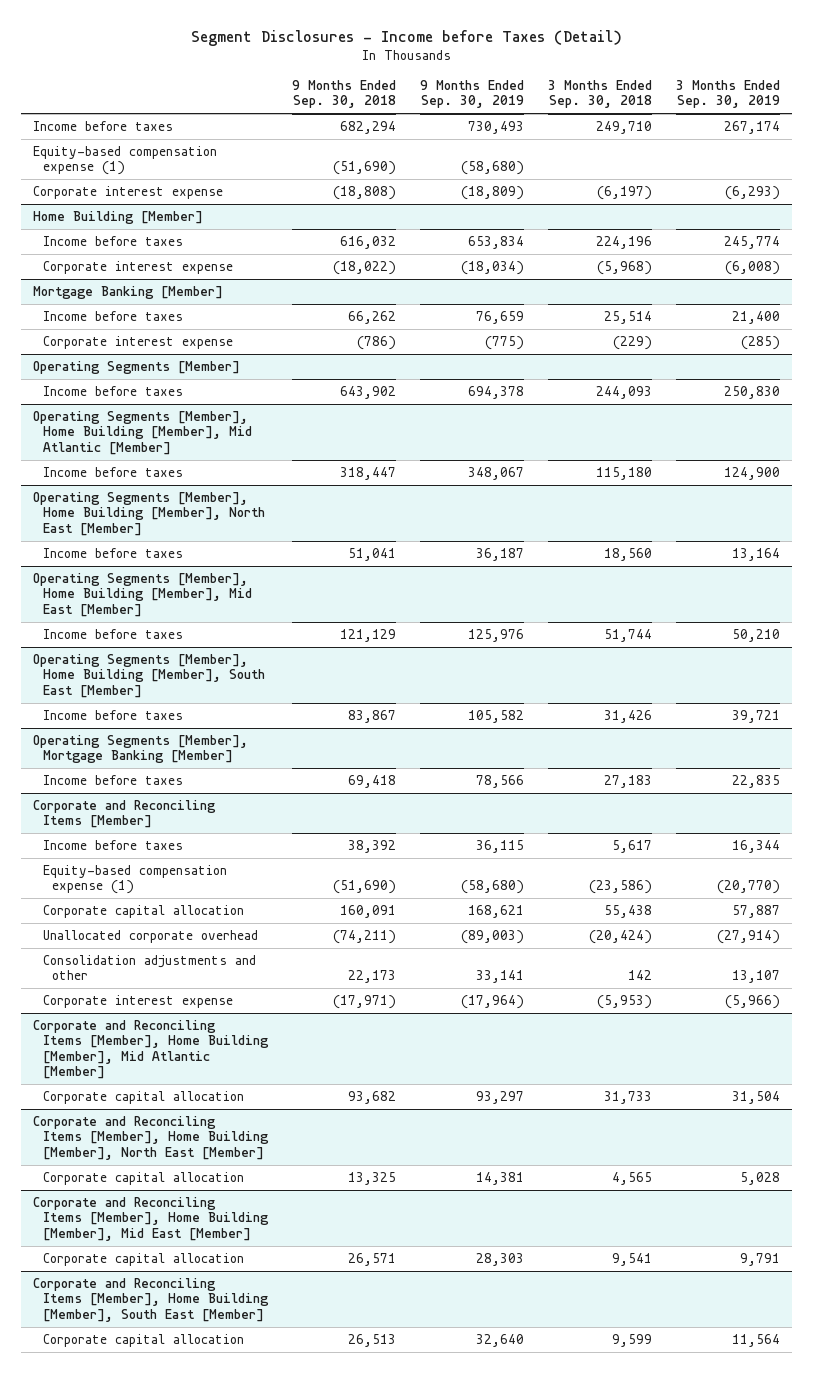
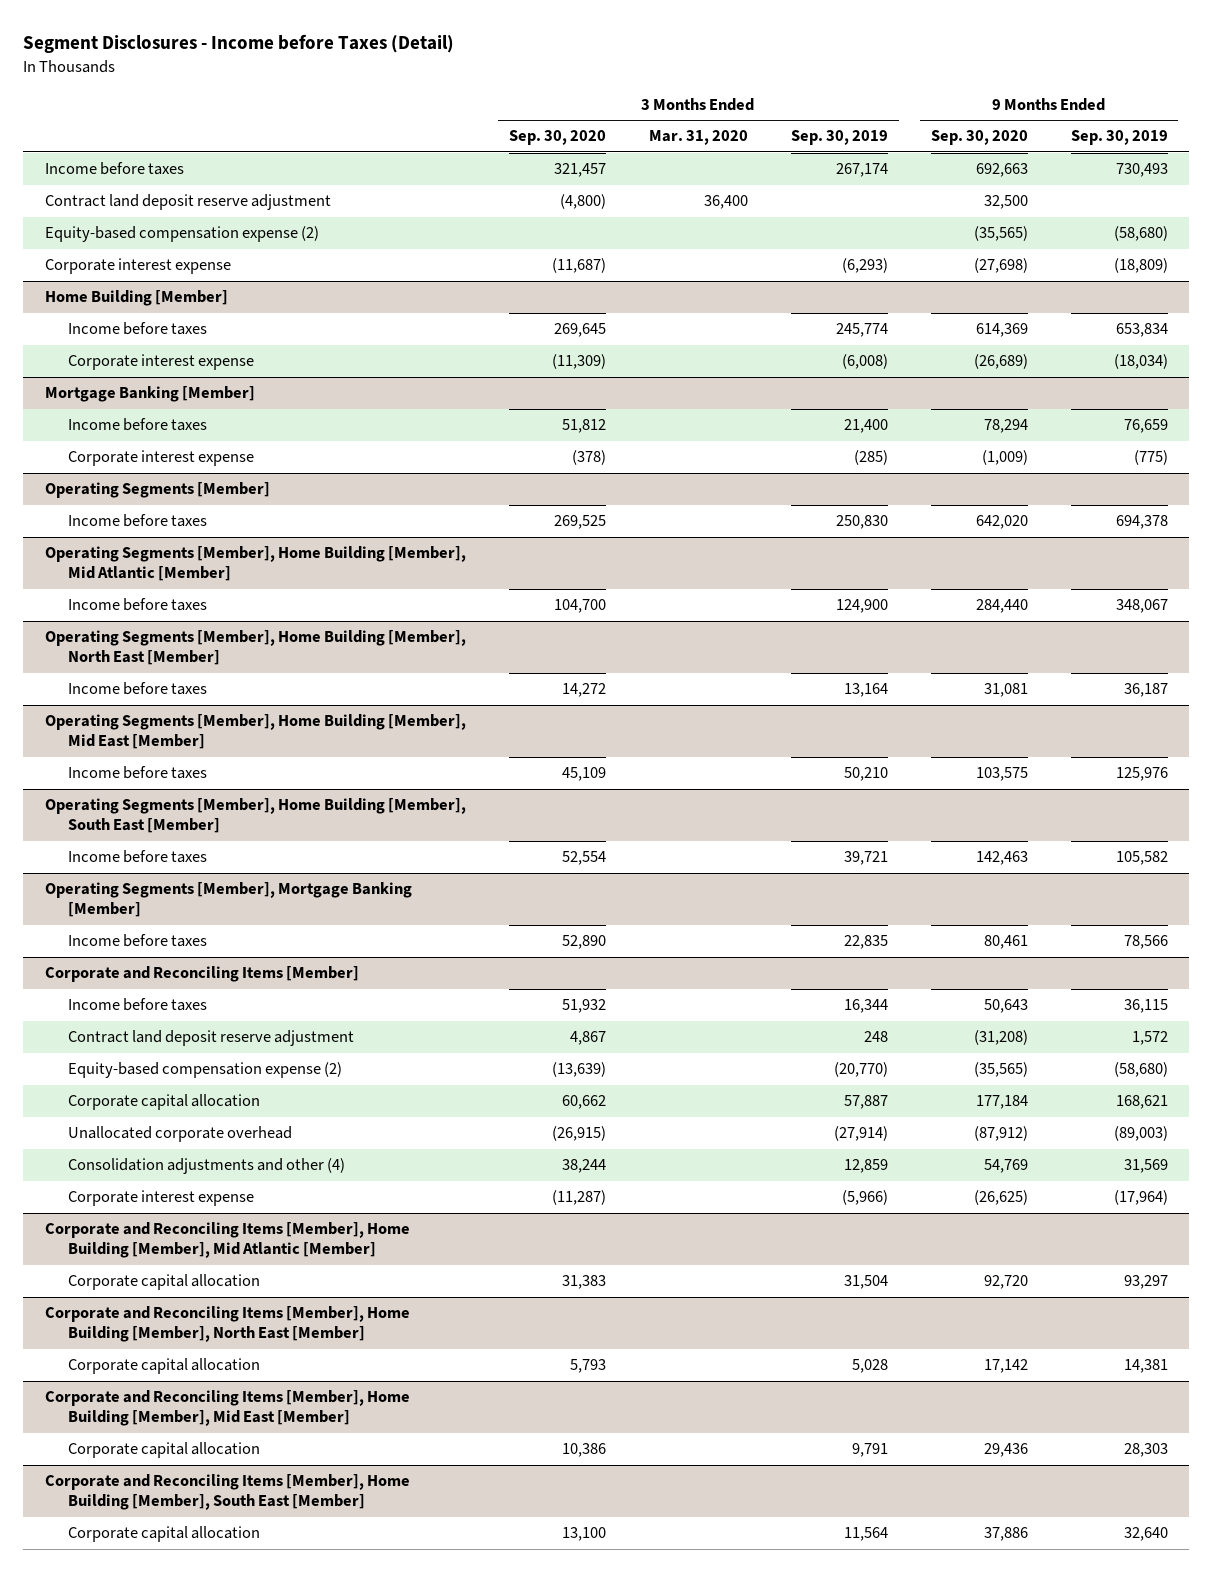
[291,79,396,109] 9 Months Ended Sep. 30, 2018 -> none
[548,79,653,109] 3 Months Ended Sep. 30, 2018 -> none
none -> [508,130,606,146] Sep. 30, 2020
none -> [648,130,748,146] Mar. 31, 2020
none -> [930,130,1028,146] Sep. 30, 2020
none -> [44,194,331,211] Contract land deposit reserve adjustment
[33,146,218,176] Equity-based compensation expense (1) -> [44,226,319,243] Equity-based compensation expense (2)
none -> [67,1030,354,1047] Contract land deposit reserve adjustment
[42,865,227,895] Equity-based compensation expense (1) -> [67,1062,342,1079] Equity-based compensation expense (2)
[42,955,256,981] Consolidation adjustments and other -> [67,1158,345,1175] Consolidation adjustments and other (4)
[475,970,524,984] 33,141 -> [1123,1159,1168,1174] 31,569
[732,970,781,984] 13,107 -> [843,1159,888,1174] 12,859

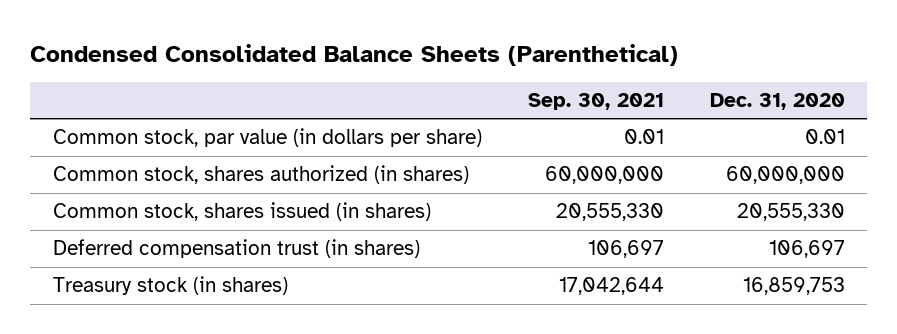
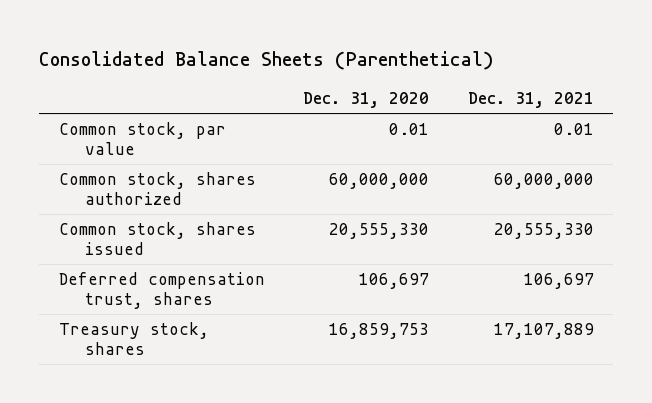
[30,43,679,66] Condensed Consolidated Balance Sheets (Parenthetical) -> [39,50,495,70] Consolidated Balance Sheets (Parenthetical)
[527,93,664,111] Sep. 30, 2021 -> none
none -> [467,91,594,108] Dec. 31, 2021
[52,128,482,148] Common stock, par value (in dollars per share) -> [58,122,226,156] Common stock, par value
[52,165,469,185] Common stock, shares authorized (in shares) -> [58,172,256,206] Common stock, shares authorized
[52,202,431,222] Common stock, shares issued (in shares) -> [58,222,256,256] Common stock, shares issued
[52,239,420,259] Deferred compensation trust (in shares) -> [58,272,265,310] Deferred compensation trust, shares
[52,276,288,296] Treasury stock (in shares) -> [58,322,209,356] Treasury stock, shares

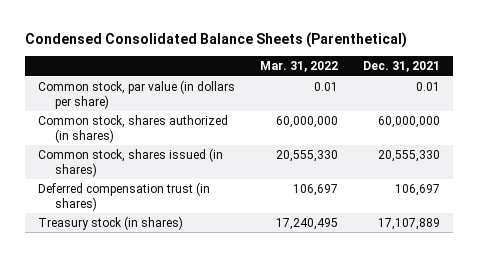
[39,50,495,70] Consolidated Balance Sheets (Parenthetical) -> [25,32,408,49] Condensed Consolidated Balance Sheets (Parenthetical)
[303,91,430,108] Dec. 31, 2020 -> none
none -> [260,61,339,73] Mar. 31, 2022
[58,122,226,156] Common stock, par value -> [37,79,235,109] Common stock, par value (in dollars per share)
[58,172,256,206] Common stock, shares authorized -> [37,114,228,143] Common stock, shares authorized (in shares)
[58,222,256,256] Common stock, shares issued -> [37,147,223,177] Common stock, shares issued (in shares)
[58,272,265,310] Deferred compensation trust, shares -> [37,181,210,211] Deferred compensation trust (in shares)
[58,322,209,356] Treasury stock, shares -> [37,215,183,230] Treasury stock (in shares)

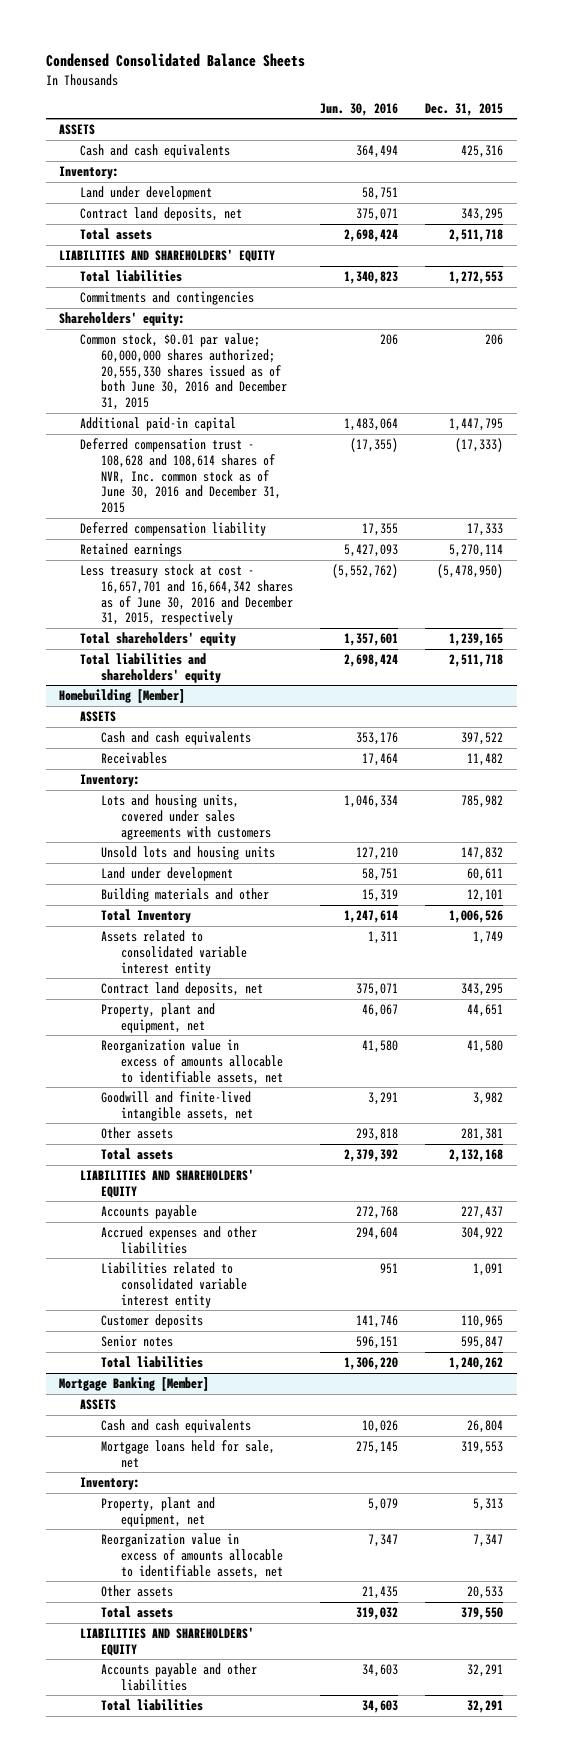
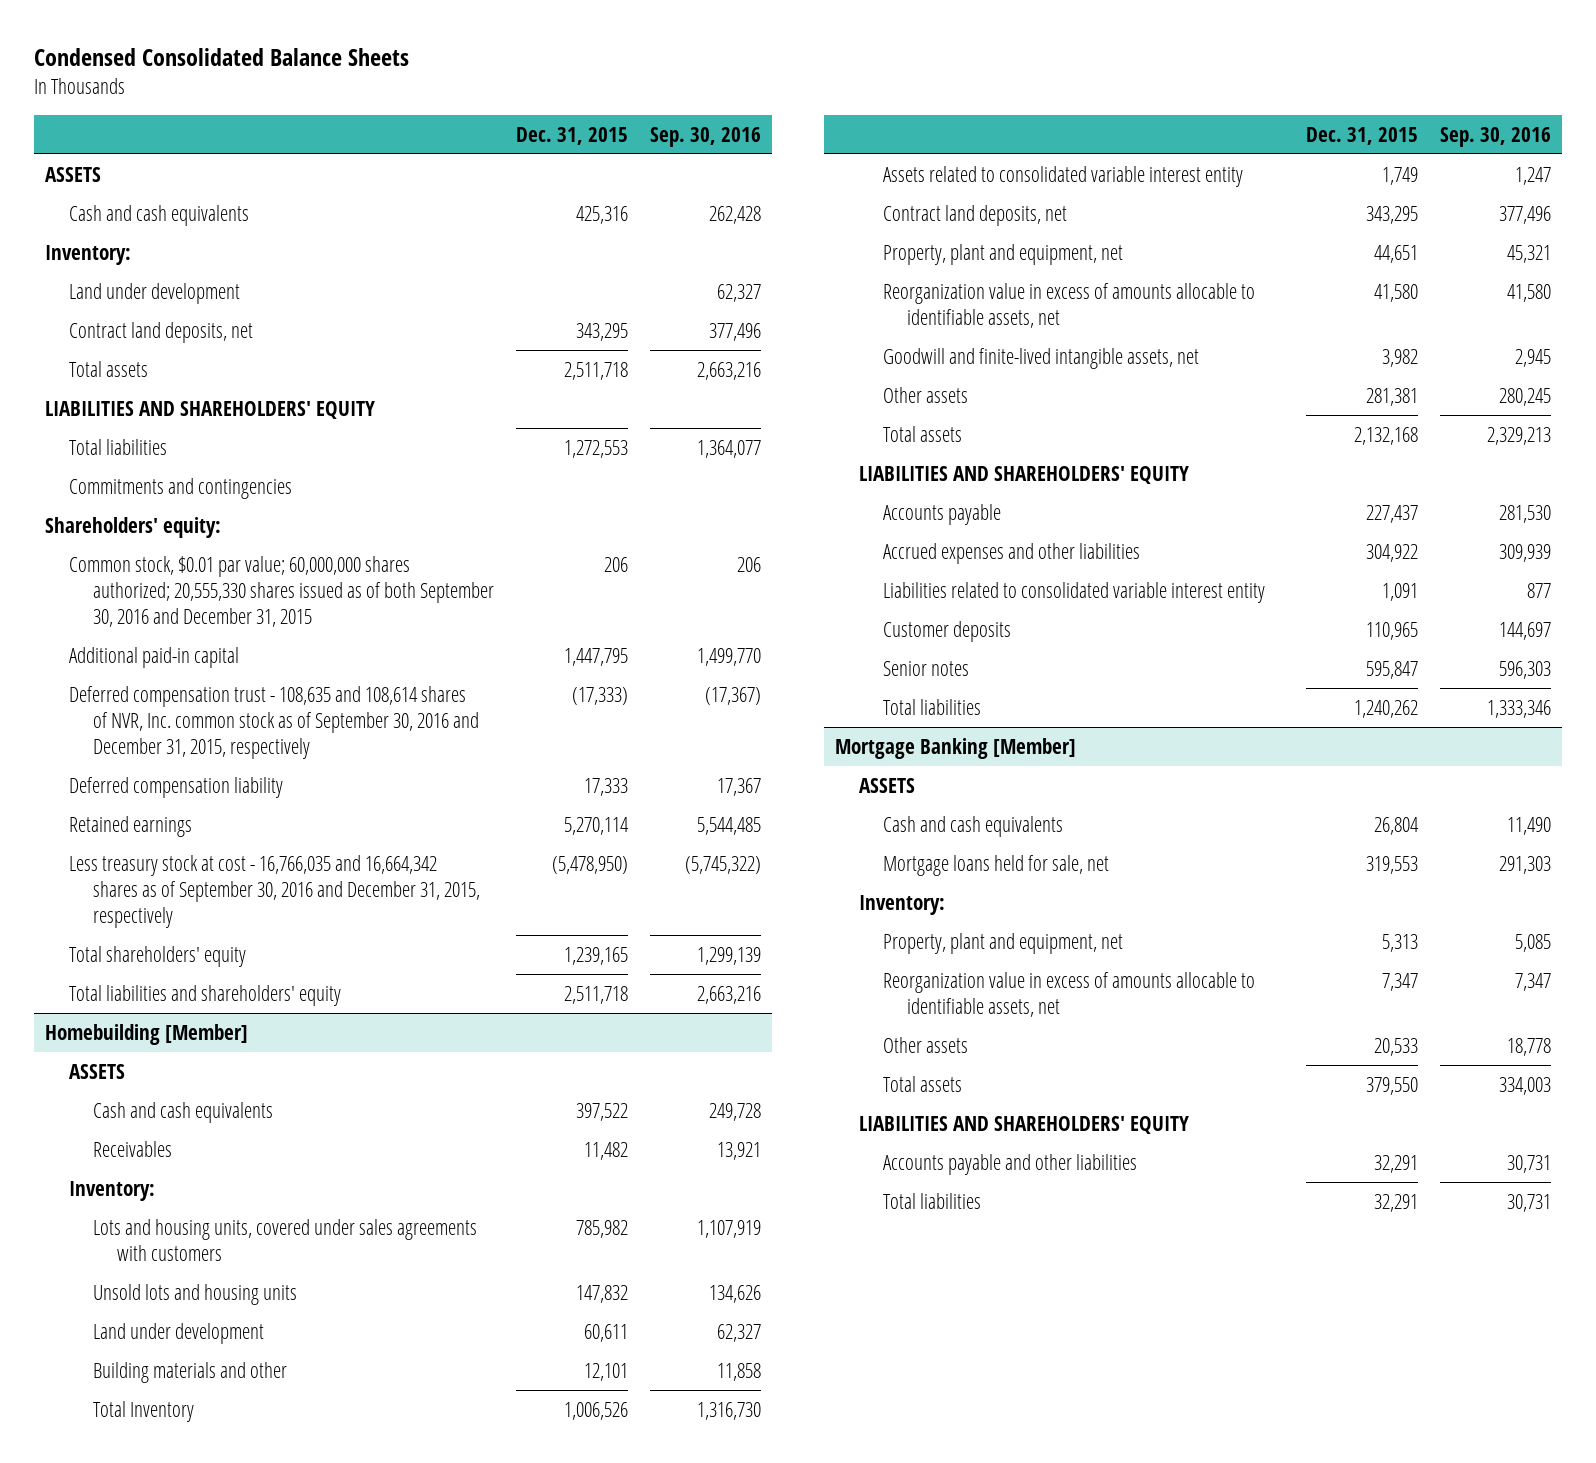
[320,102,399,116] Jun. 30, 2016 -> none
none -> [649,127,761,148] Sep. 30, 2016
[80,332,287,411] Common stock, $0.01 par value; 60,000,000 shares authorized; 20,555,330 shares issued as of both June 30, 2016 and December 31, 2015 -> [68,555,495,628] Common stock, $0.01 par value; 60,000,000 shares authorized; 20,555,330 shares issued as of both September 30, 2016 and December 31, 2015
[80,437,281,514] Deferred compensation trust - 108,628 and 108,614 shares of NVR, Inc. common stock as of June 30, 2016 and December 31, 2015 -> [68,685,480,760] Deferred compensation trust - 108,635 and 108,614 shares of NVR, Inc. common stock as of September 30, 2016 and December 31, 2015, respectively
[80,563,293,626] Less treasury stock at cost - 16,657,701 and 16,664,342 shares as of June 30, 2016 and December 31, 2015, respectively -> [68,854,481,929] Less treasury stock at cost - 16,766,035 and 16,664,342 shares as of September 30, 2016 and December 31, 2015, respectively

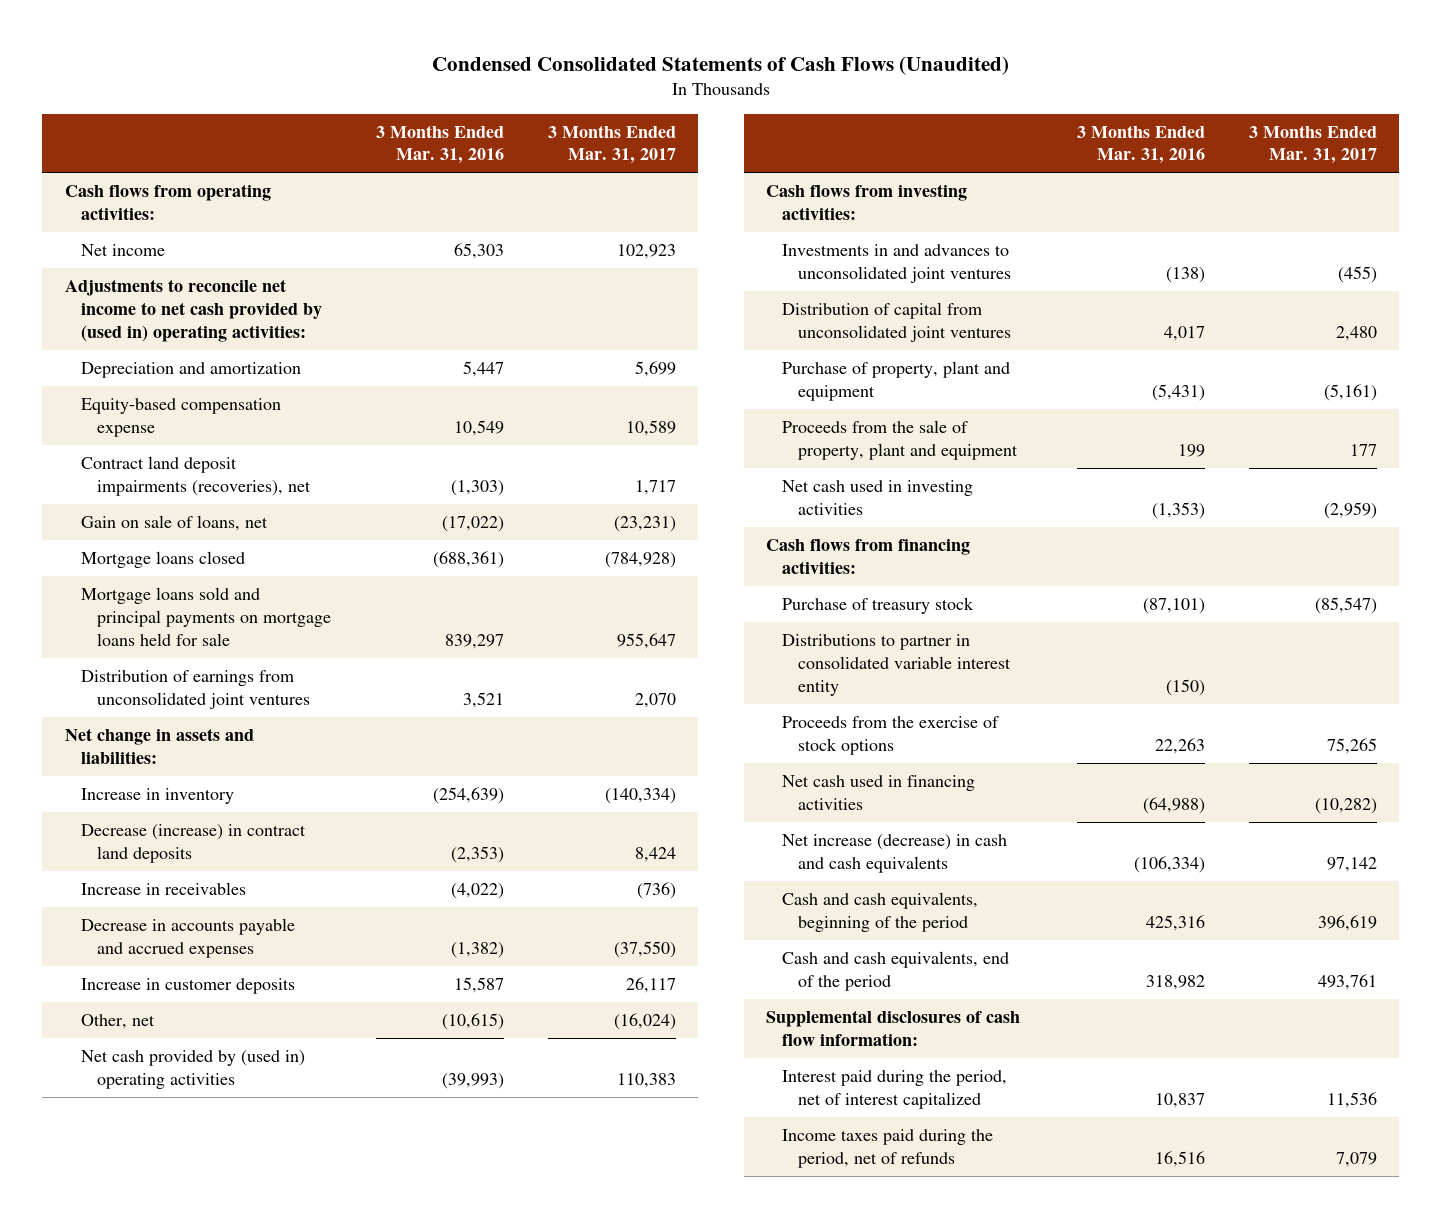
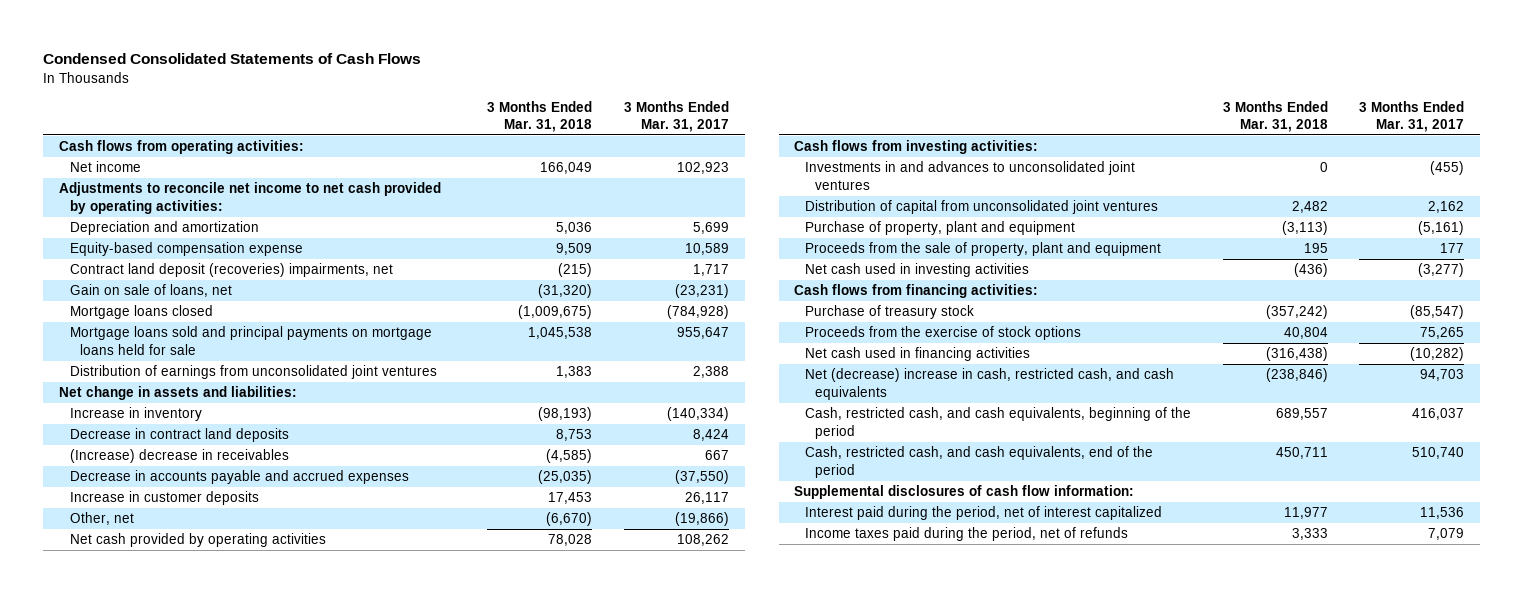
[431,55,1009,75] Condensed Consolidated Statements of Cash Flows (Unaudited) -> [43,53,422,65] Condensed Consolidated Statements of Cash Flows
[375,124,504,165] 3 Months Ended Mar. 31, 2016 -> none
none -> [487,100,593,132] 3 Months Ended Mar. 31, 2018
[64,279,322,342] Adjustments to reconcile net income to net cash provided by (used in) operating activities: -> [59,182,442,214] Adjustments to reconcile net income to net cash provided by operating activities:
[80,456,312,496] Contract land deposit impairments (recoveries), net -> [69,263,393,278] Contract land deposit (recoveries) impairments, net
[634,692,676,708] 2,070 -> [692,366,729,379] 2,388
[80,824,306,863] Decrease (increase) in contract land deposits -> [69,428,289,443] Decrease in contract land deposits
[80,882,246,896] Increase in receivables -> [69,449,289,464] (Increase) decrease in receivables
[636,882,676,900] (736) -> [704,450,729,461] 667
[613,1013,676,1031] (16,024) -> [674,512,729,527] (19,866)
[80,1050,305,1089] Net cash provided by (used in) operating activities -> [69,533,326,548] Net cash provided by operating activities
[616,1072,676,1088] 110,383 -> [676,534,729,547] 108,262
[1335,325,1377,341] 2,480 -> [1428,201,1465,214] 2,162
[1323,501,1377,519] (2,959) -> [1418,263,1465,278] (3,277)
[781,634,1012,696] Distributions to partner in consolidated variable interest entity -> none
[781,834,1007,873] Net increase (decrease) in cash and cash equivalents -> [804,368,1174,400] Net (decrease) increase in cash, restricted cash, and cash equivalents
[1326,856,1377,872] 97,142 -> [1420,369,1465,382] 94,703
[781,892,978,932] Cash and cash equivalents, beginning of the period -> [804,407,1191,439] Cash, restricted cash, and cash equivalents, beginning of the period
[1317,914,1377,931] 396,619 -> [1412,408,1465,421] 416,037
[781,951,1009,991] Cash and cash equivalents, end of the period -> [804,446,1153,478] Cash, restricted cash, and cash equivalents, end of the period
[1317,973,1377,990] 493,761 -> [1412,447,1465,460] 510,740

